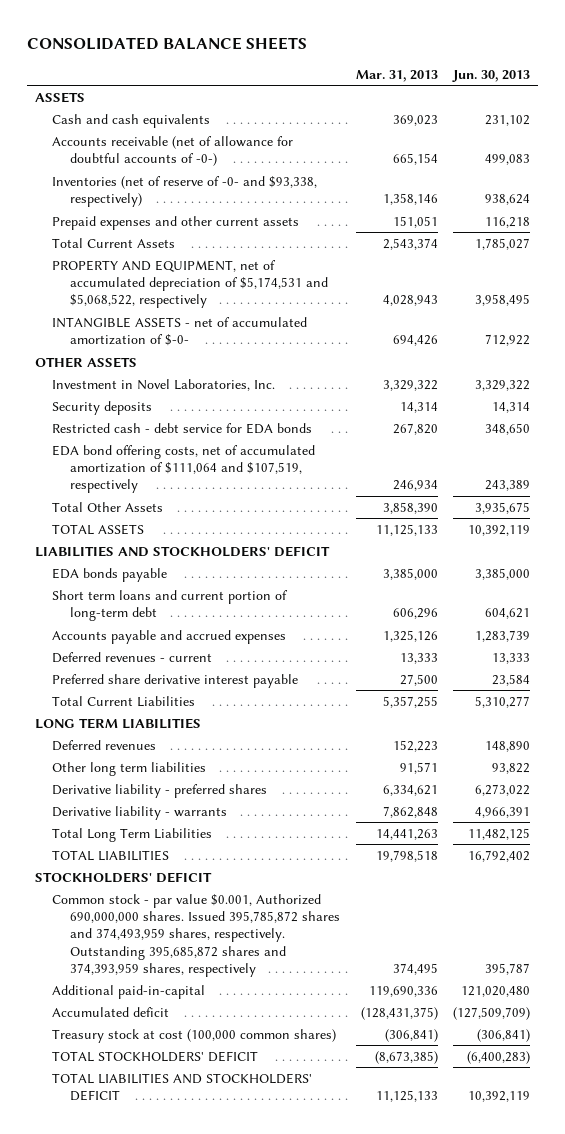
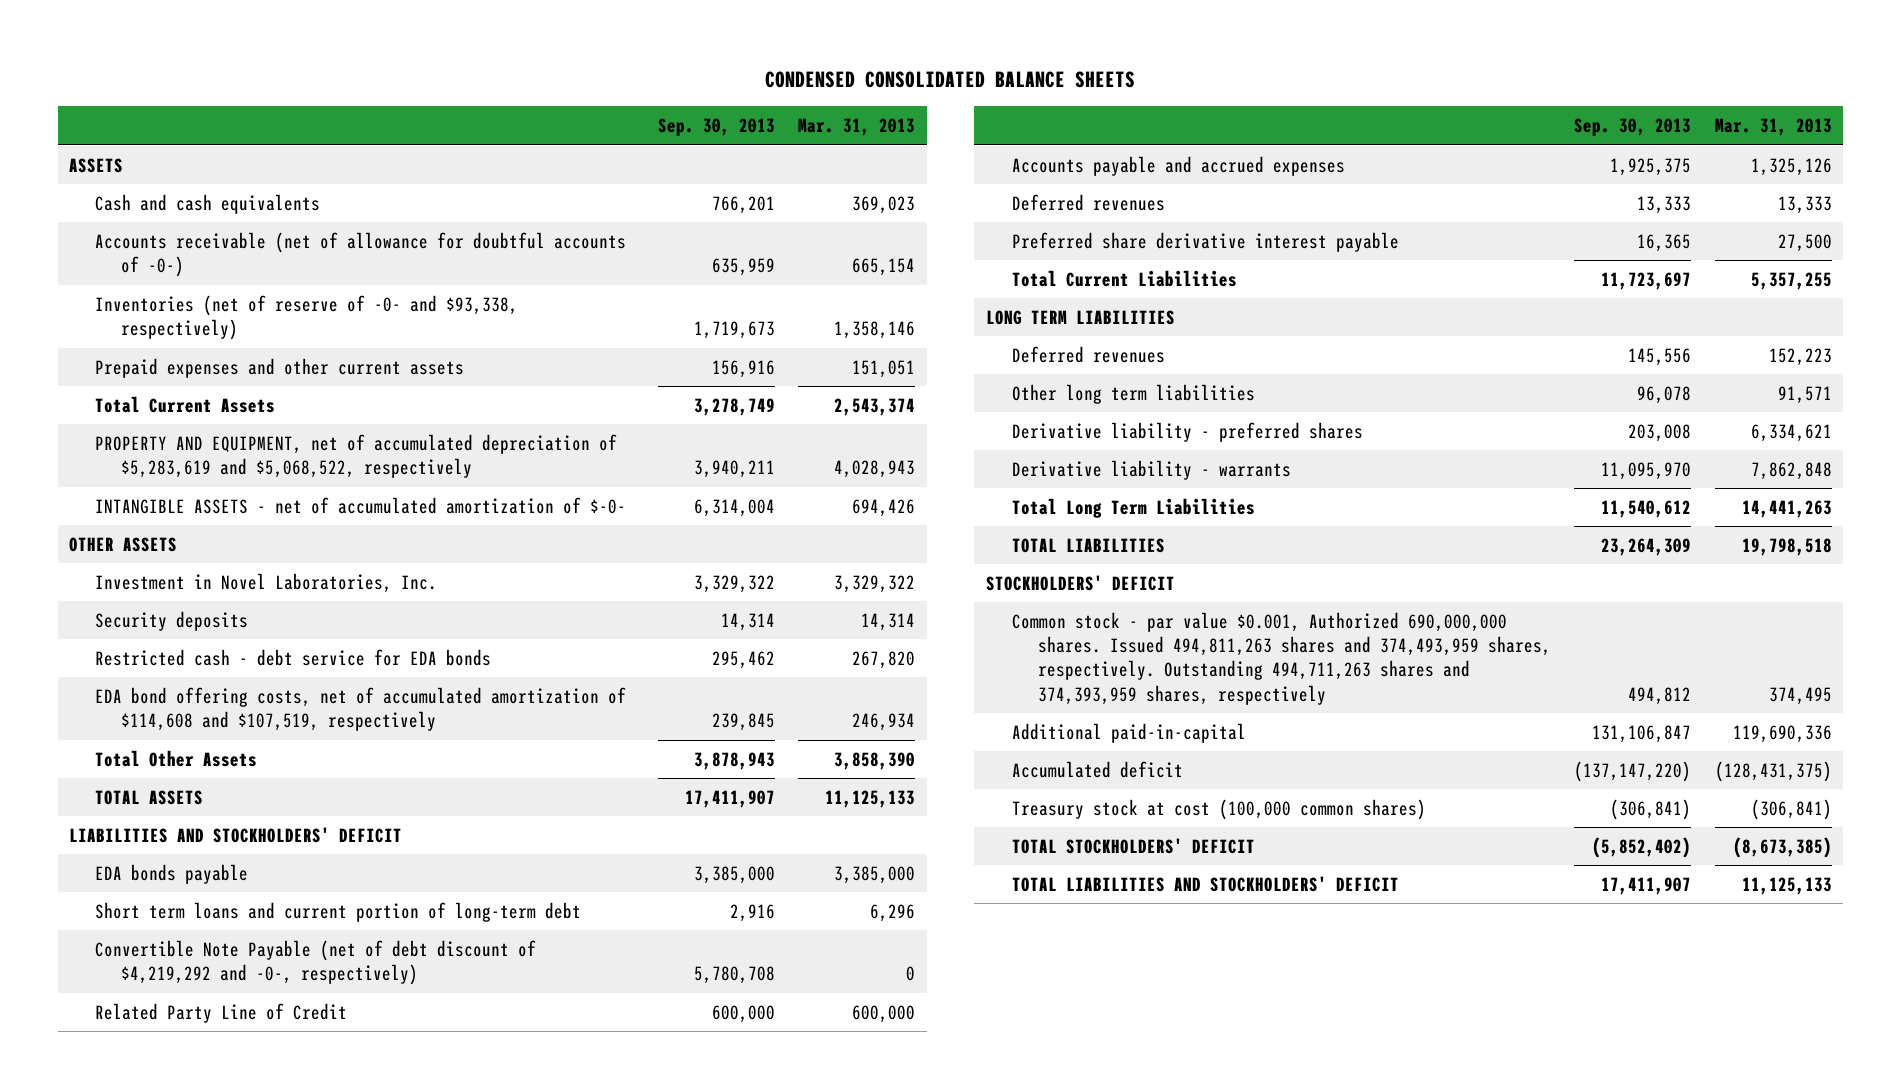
[26,36,307,50] CONSOLIDATED BALANCE SHEETS -> [765,71,1136,89] CONDENSED CONSOLIDATED BALANCE SHEETS
[452,69,531,82] Jun. 30, 2013 -> none
none -> [657,117,775,136] Sep. 30, 2013
[52,259,328,309] PROPERTY AND EQUIPMENT, net of accumulated depreciation of $5,174,531 and $5,068,522, respectively -> [95,433,618,479] PROPERTY AND EQUIPMENT, net of accumulated depreciation of $5,283,619 and $5,068,522, respectively
[52,444,316,494] EDA bond offering costs, net of accumulated amortization of $111,064 and $107,519, respectively -> [95,686,627,732] EDA bond offering costs, net of accumulated amortization of $114,608 and $107,519, respectively
[392,608,438,620] 606,296 -> [870,903,916,922] 6,296
none -> [95,939,537,986] Convertible Note Payable (net of debt discount of $4,219,292 and -0-, respectively)
none -> [95,1002,348,1023] Related Party Line of Credit
[52,651,213,663] Deferred revenues - current -> [1011,193,1165,211] Deferred revenues
[52,893,340,977] Common stock - par value $0.001, Authorized 690,000,000 shares. Issued 395,785,872 shares and 374,493,959 shares, respectively. Outstanding 395,685,872 shares and 374,393,959 shares, respectively -> [1011,611,1551,705] Common stock - par value $0.001, Authorized 690,000,000 shares. Issued 494,811,263 shares and 374,493,959 shares, respectively. Outstanding 494,711,263 shares and 374,393,959 shares, respectively

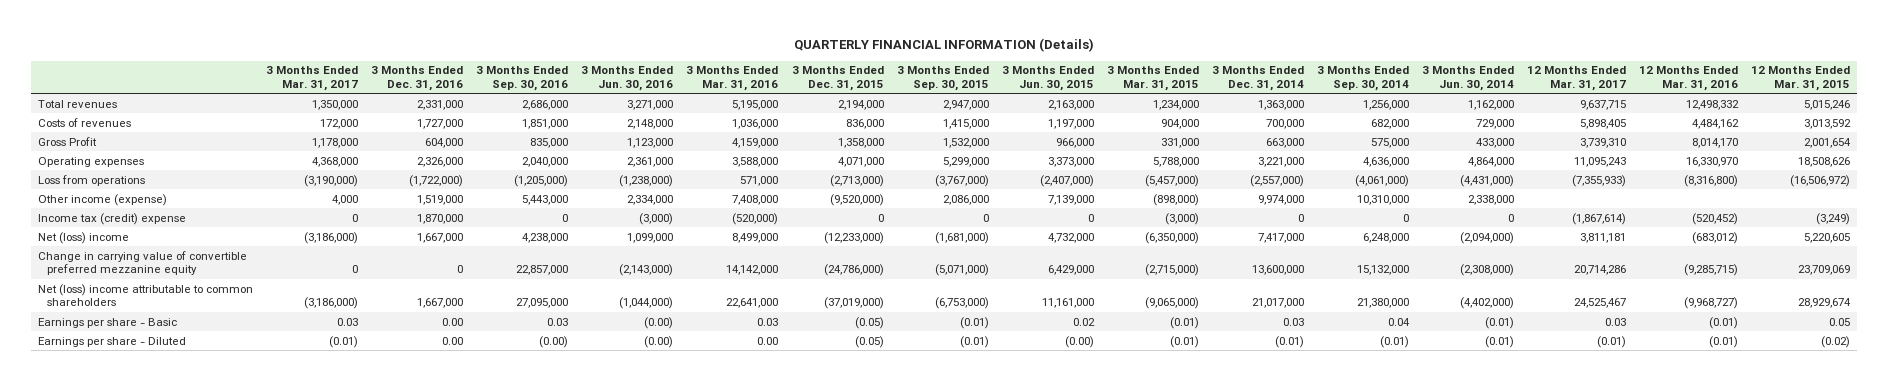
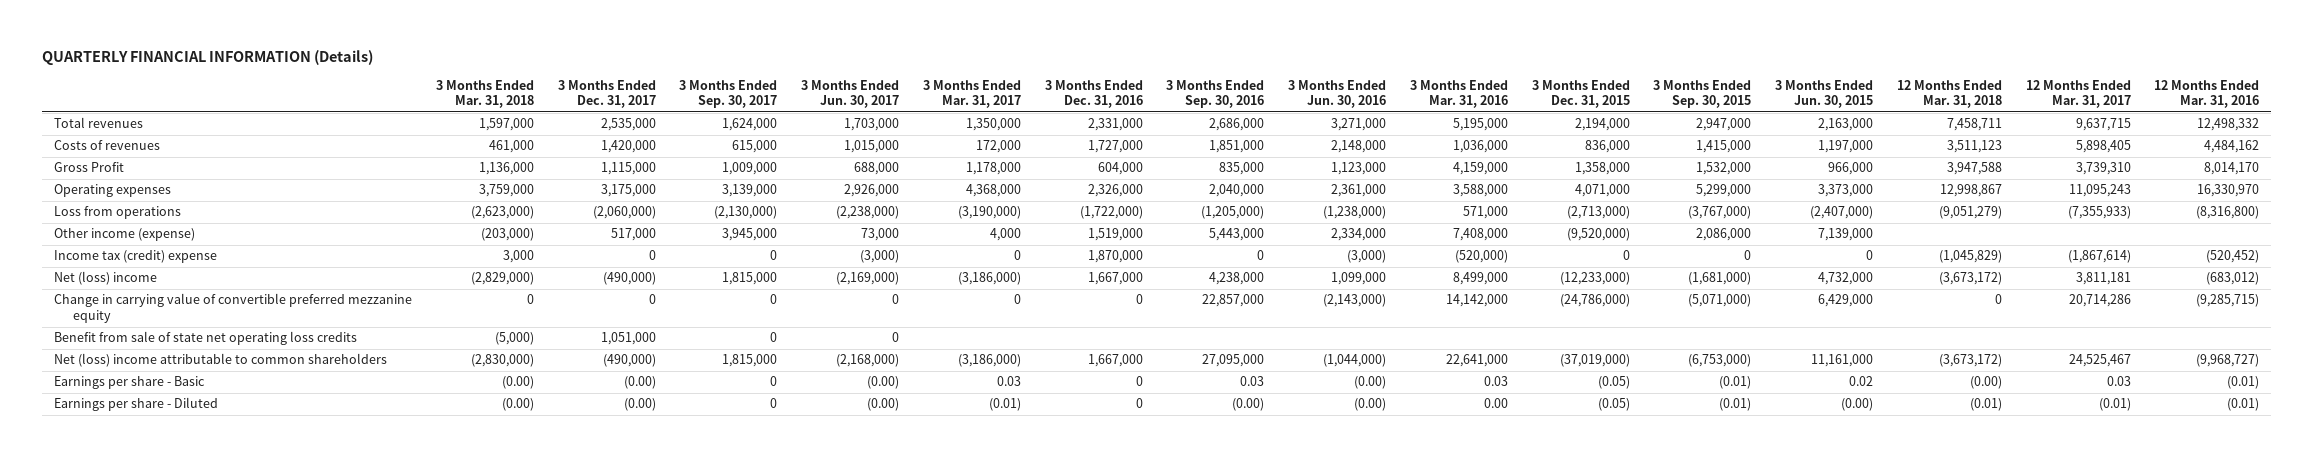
[1106,66,1199,91] 3 Months Ended Mar. 31, 2015 -> none
[1211,66,1304,91] 3 Months Ended Dec. 31, 2014 -> none
[1316,66,1409,91] 3 Months Ended Sep. 30, 2014 -> none
[1422,66,1515,91] 3 Months Ended Jun. 30, 2014 -> none
[1751,66,1851,91] 12 Months Ended Mar. 31, 2015 -> none
none -> [435,79,534,109] 3 Months Ended Mar. 31, 2018
none -> [557,79,656,109] 3 Months Ended Dec. 31, 2017
none -> [679,79,778,109] 3 Months Ended Sep. 30, 2017
none -> [801,79,900,109] 3 Months Ended Jun. 30, 2017
none -> [1896,79,2002,109] 12 Months Ended Mar. 31, 2018
none -> [54,331,358,346] Benefit from sale of state net operating loss credits
[442,317,464,326] 0.00 -> [1135,376,1143,387] 0
[442,336,464,345] 0.00 -> [1135,398,1143,409] 0

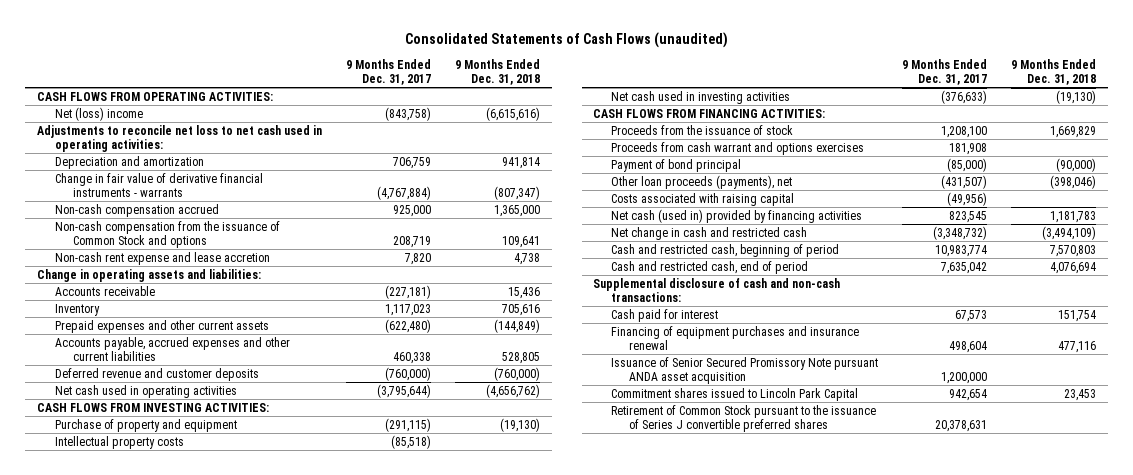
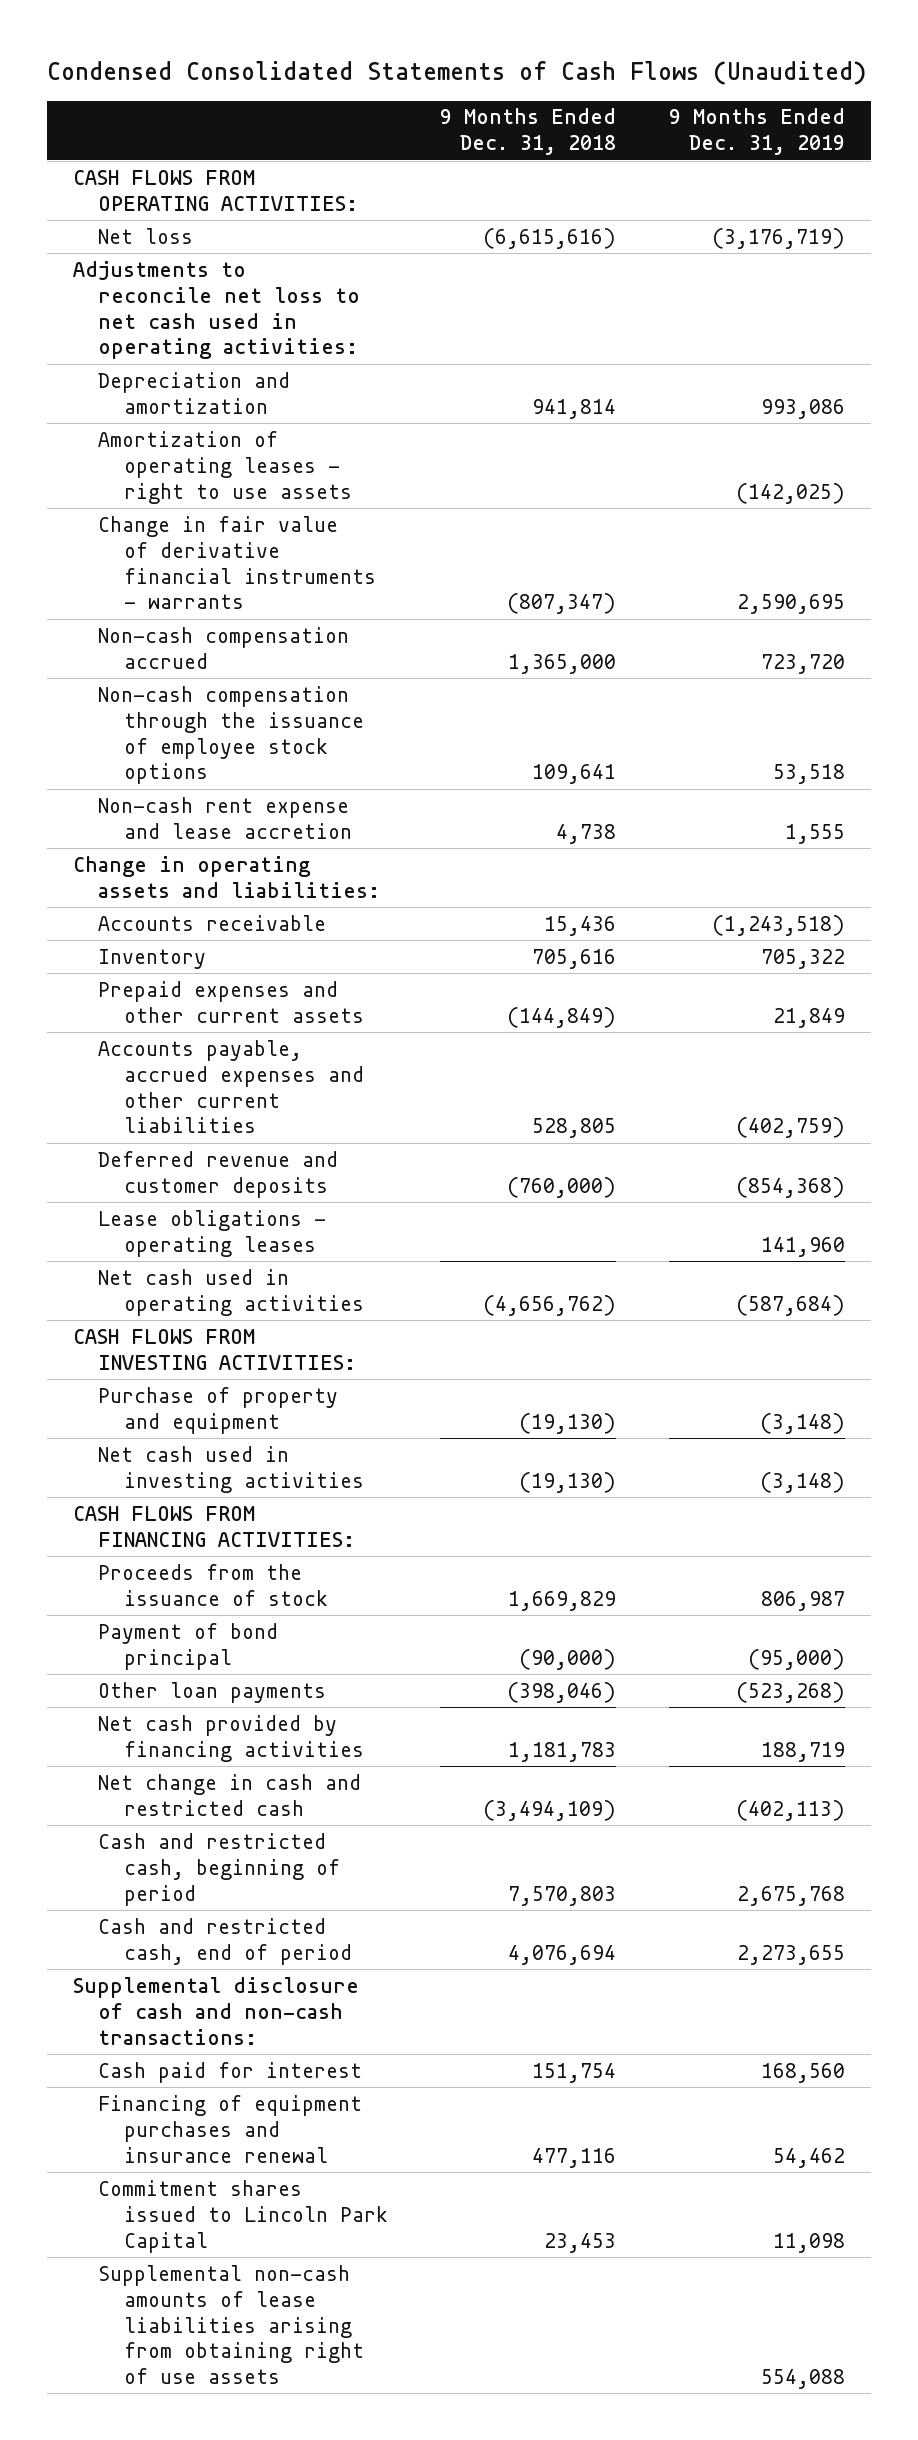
[404,31,728,48] Consolidated Statements of Cash Flows (unaudited) -> [46,60,866,85] Condensed Consolidated Statements of Cash Flows (Unaudited)
[346,58,432,85] 9 Months Ended Dec. 31, 2017 -> none
none -> [668,108,845,156] 9 Months Ended Dec. 31, 2019
[55,106,144,121] Net (loss) income -> [98,227,194,244] Net loss
none -> [98,430,352,504] Amortization of operating leases - right to use assets
[55,220,281,249] Non-cash compensation from the issuance of Common Stock and options -> [98,685,364,785] Non-cash compensation through the issuance of employee stock options
none -> [98,1209,327,1257] Lease obligations - operating leases
[55,435,185,449] Intellectual property costs -> none
[611,141,865,155] Proceeds from cash warrant and options exercises -> none
[611,192,795,206] Costs associated with raising capital -> none
[611,174,793,189] Other loan proceeds (payments), net -> [98,1681,327,1703] Other loan payments
[611,208,863,223] Net cash (used in) provided by financing activities -> [98,1714,364,1762] Net cash provided by financing activities
[611,356,879,385] Issuance of Senior Secured Promissory Note pursuant ANDA asset acquisition -> none
[611,404,877,433] Retirement of Common Stock pursuant to the issuance of Series J convertible preferred shares -> none
none -> [98,2264,364,2385] Supplemental non-cash amounts of lease liabilities arising from obtaining right of use assets

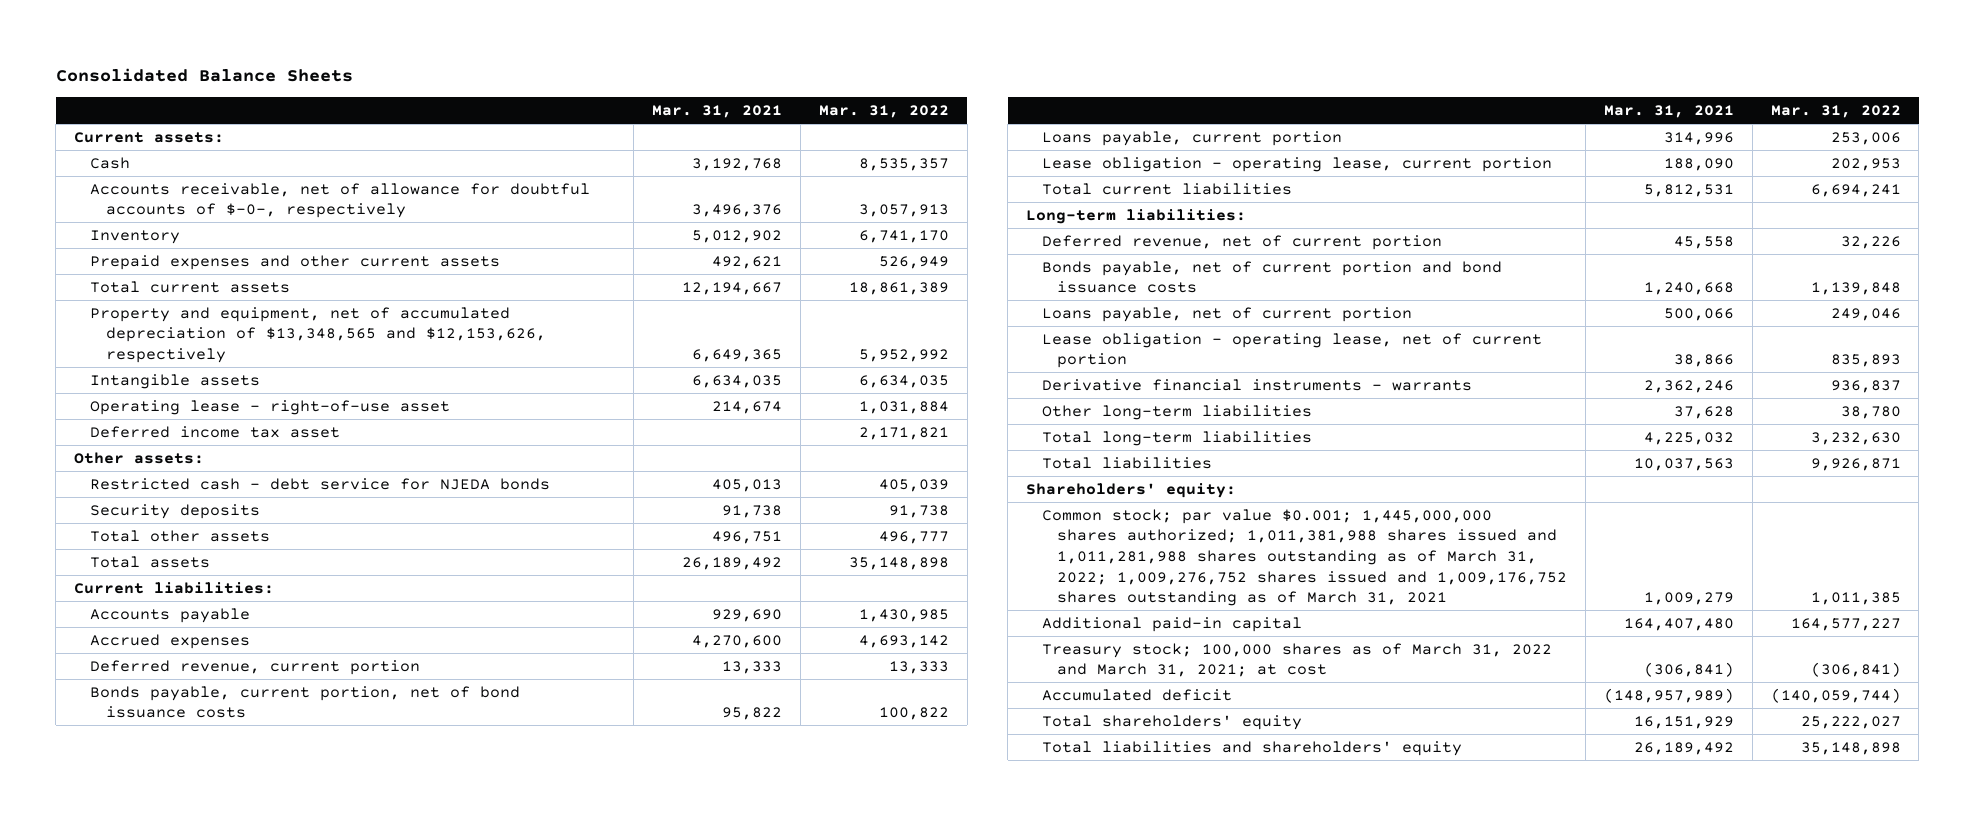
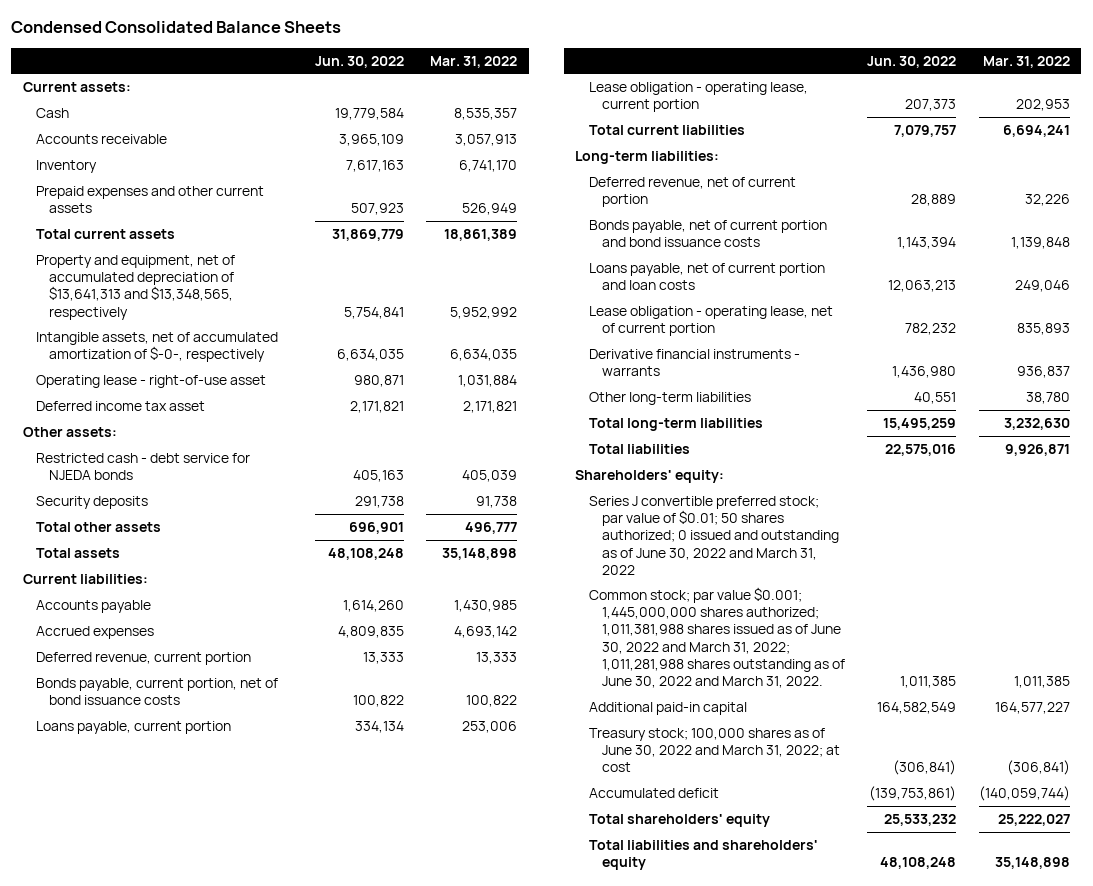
[55,68,353,83] Consolidated Balance Sheets -> [11,21,342,34] Condensed Consolidated Balance Sheets
[652,105,783,119] Mar. 31, 2021 -> none
none -> [314,55,404,68] Jun. 30, 2022
[89,182,590,219] Accounts receivable, net of allowance for doubtful accounts of $-0-, respectively -> [36,133,168,144] Accounts receivable
[89,306,546,363] Property and equipment, net of accumulated depreciation of $13,348,565 and $12,153,626, respectively -> [36,254,236,320] Property and equipment, net of accumulated depreciation of $13,641,313 and $13,348,565, respectively
[89,373,260,389] Intangible assets -> [36,331,279,363] Intangible assets, net of accumulated amortization of $-0-, respectively
[1041,306,1412,322] Loans payable, net of current portion -> [588,262,825,291] Loans payable, net of current portion and loan costs
none -> [588,495,839,575] Series J convertible preferred stock; par value of $0.01; 50 shares authorized; 0 issued and outstanding as of June 30, 2022 and March 31, 2022
[1041,508,1568,607] Common stock; par value $0.001; 1,445,000,000 shares authorized; 1,011,381,988 shares issued and 1,011,281,988 shares outstanding as of March 31, 2022; 1,009,276,752 shares issued and 1,009,176,752 shares outstanding as of March 31, 2021 -> [588,586,845,688] Common stock; par value $0.001; 1,445,000,000 shares authorized; 1,011,381,988 shares issued as of June 30, 2022 and March 31, 2022; 1,011,281,988 shares outstanding as of June 30, 2022 and March 31, 2022.
[1041,642,1552,678] Treasury stock; 100,000 shares as of March 31, 2022 and March 31, 2021; at cost -> [588,727,840,773] Treasury stock; 100,000 shares as of June 30, 2022 and March 31, 2022; at cost

